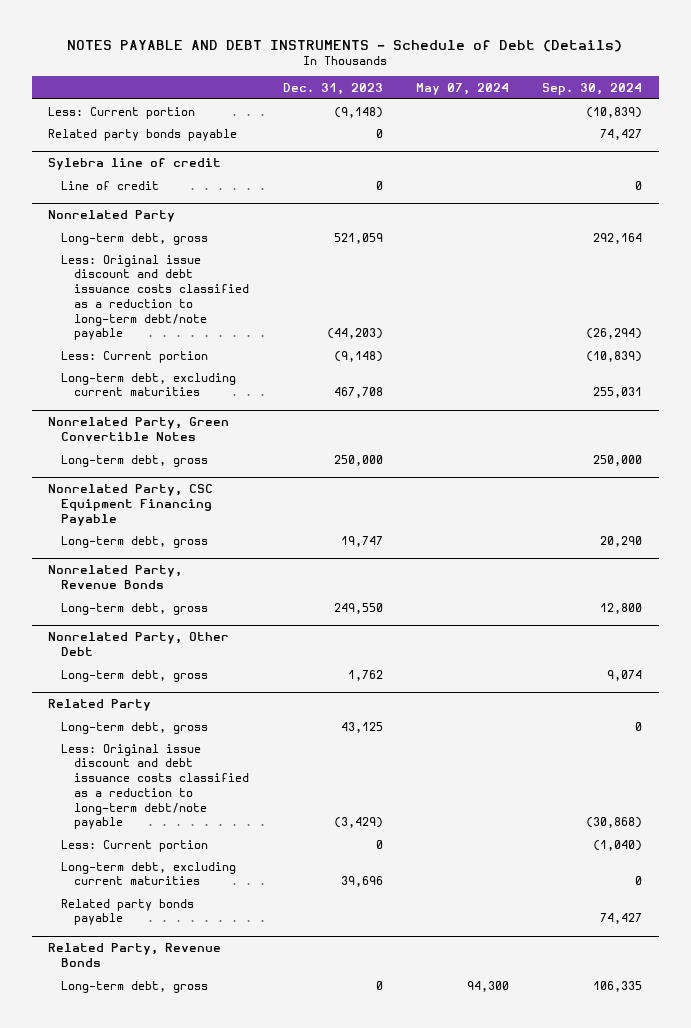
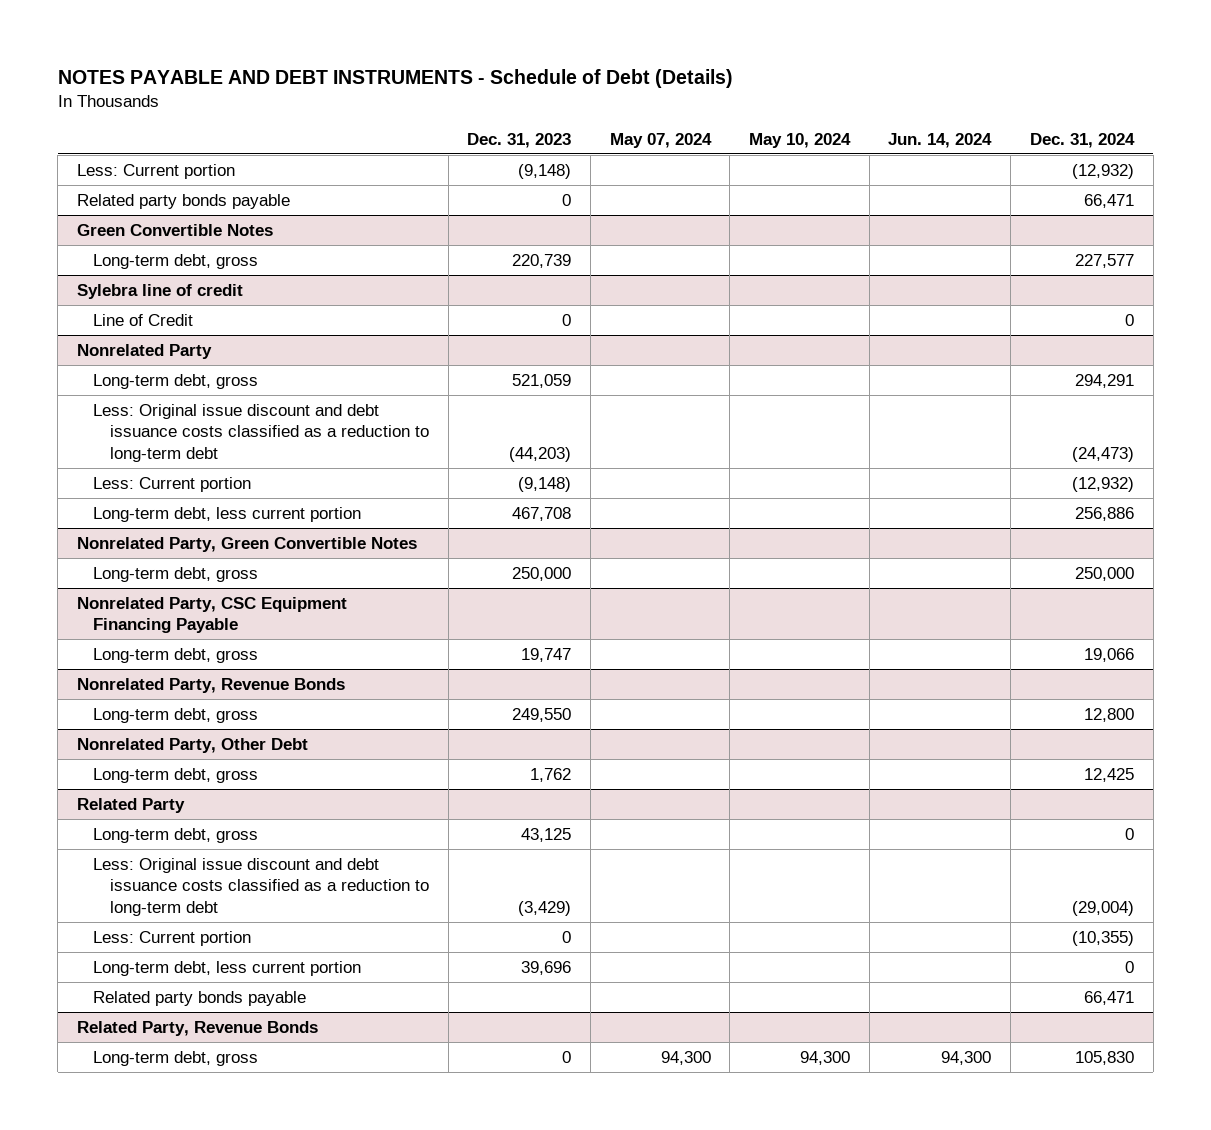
[542,82,643,95] Sep. 30, 2024 -> none
none -> [749,133,852,149] May 10, 2024
none -> [888,133,993,149] Jun. 14, 2024
none -> [1029,133,1135,149] Dec. 31, 2024
none -> [77,223,274,236] Green Convertible Notes
none -> [93,253,259,269] Long-term debt, gross
[61,180,160,190] Line of credit -> [93,313,194,326] Line of Credit
[61,254,250,341] Less: Original issue discount and debt issuance costs classified as a reduction to long-term debt/note payable -> [93,403,429,462] Less: Original issue discount and debt issuance costs classified as a reduction to long-term debt
[61,372,237,397] Long-term debt, excluding current maturities -> [93,506,362,522] Long-term debt, less current portion
[61,743,250,830] Less: Original issue discount and debt issuance costs classified as a reduction to long-term debt/note payable -> [93,857,429,916] Less: Original issue discount and debt issuance costs classified as a reduction to long-term debt
[61,861,237,886] Long-term debt, excluding current maturities -> [93,960,362,976] Long-term debt, less current portion

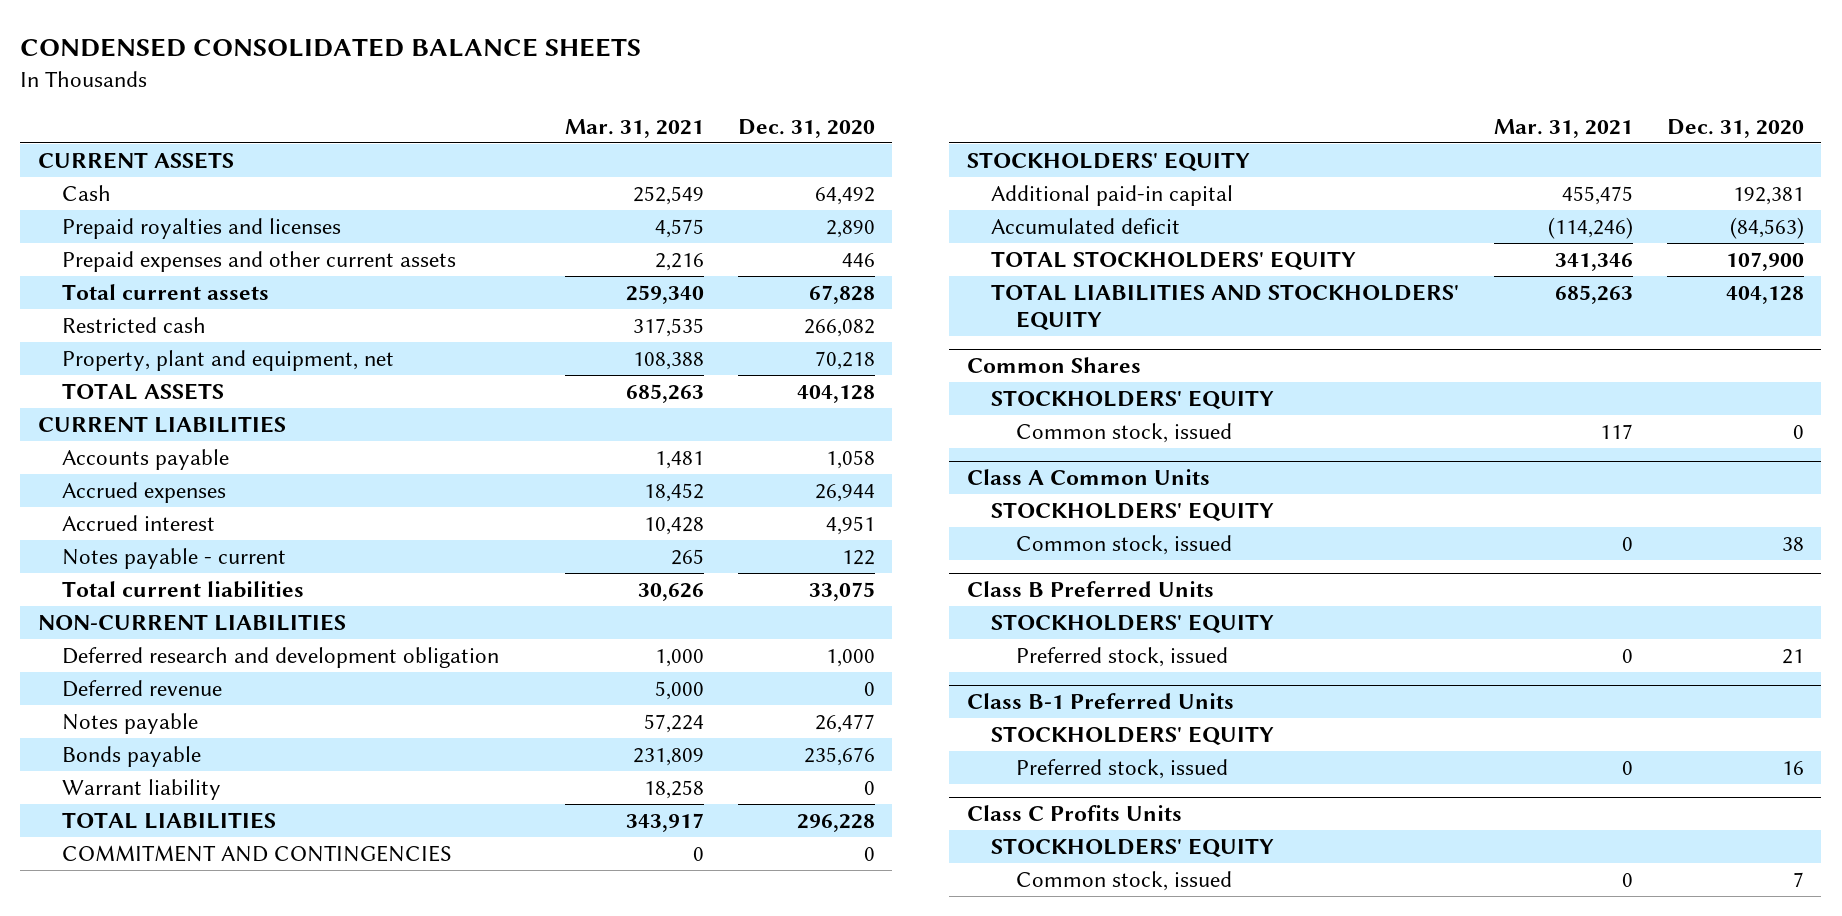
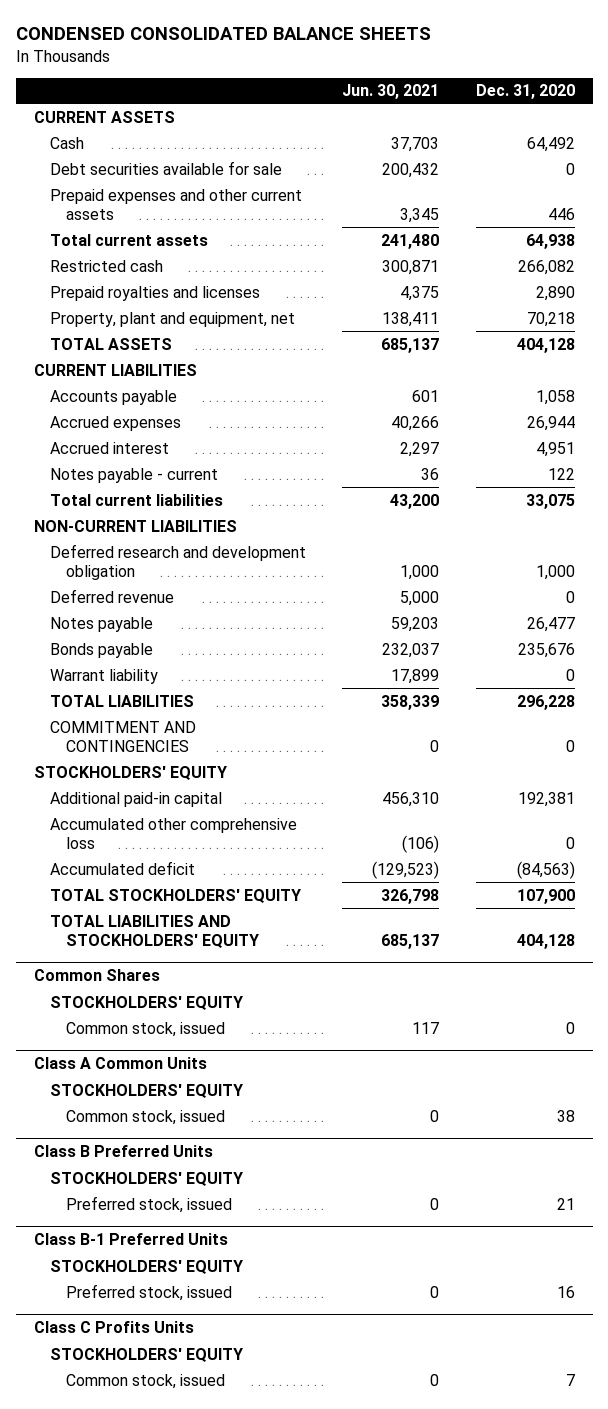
[564,118,704,138] Mar. 31, 2021 -> none
none -> [342,84,440,100] Jun. 30, 2021
none -> [49,160,282,175] Debt securities available for sale
[808,284,875,304] 67,828 -> [525,233,575,249] 64,938
[62,217,342,239] Prepaid royalties and licenses -> [49,285,260,301] Prepaid royalties and licenses
none -> [49,817,297,849] Accumulated other comprehensive loss

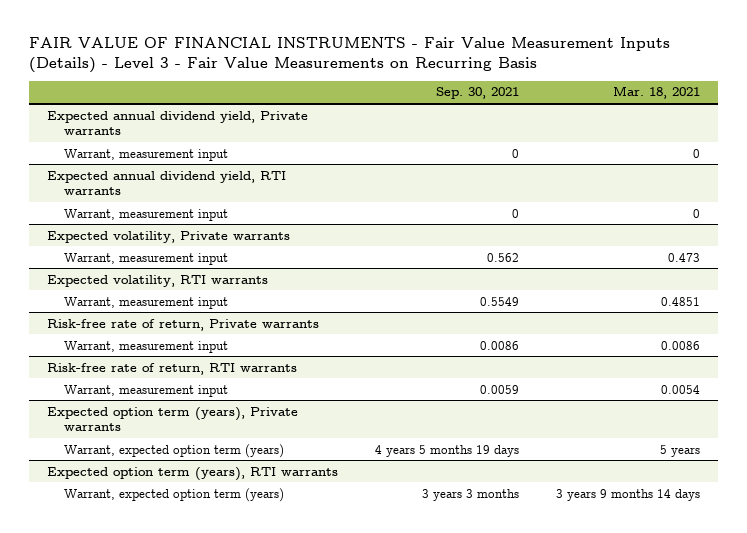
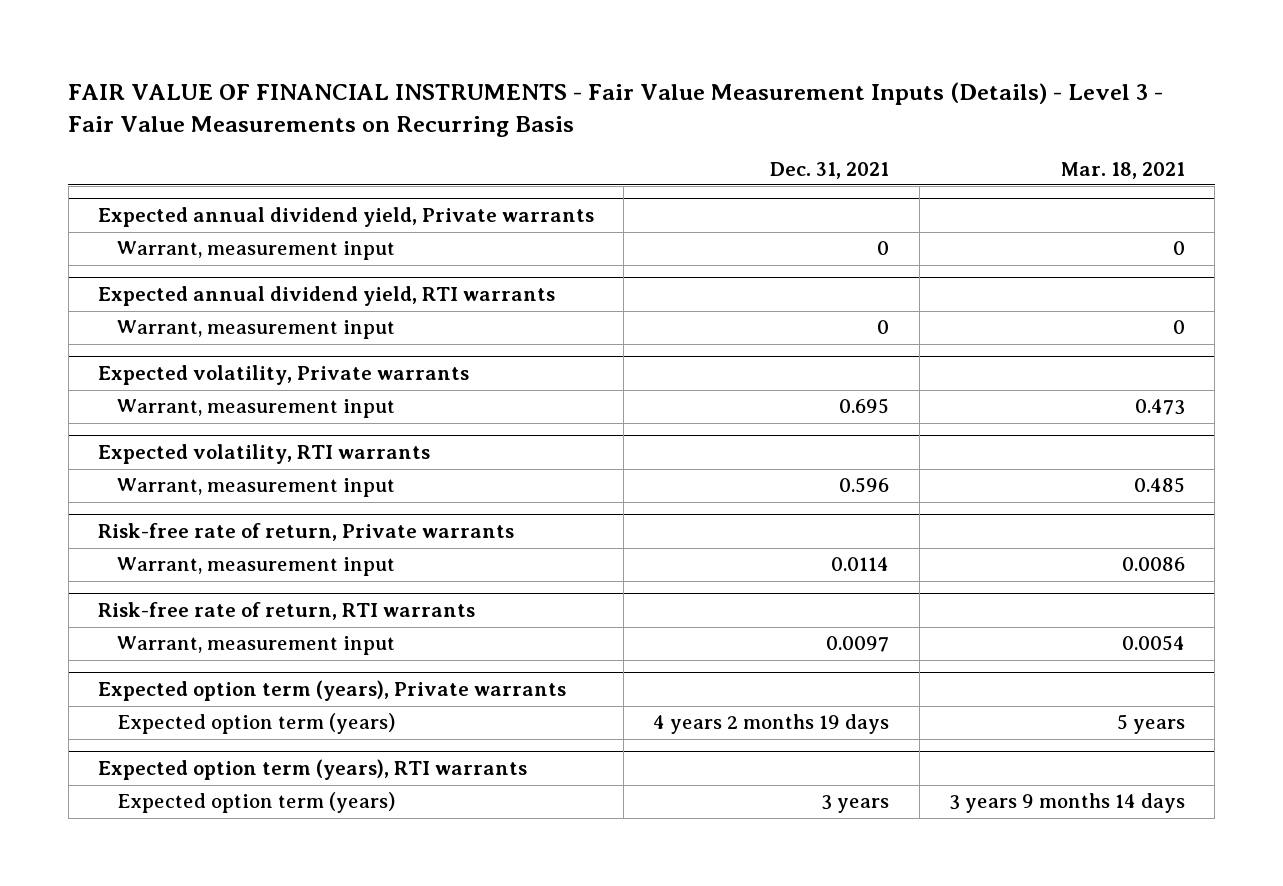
[435,87,519,100] Sep. 30, 2021 -> none
none -> [770,161,890,179] Dec. 31, 2021
[660,296,700,306] 0.4851 -> [1133,477,1185,494] 0.485
[63,443,284,458] Warrant, expected option term (years) -> [116,713,395,735] Expected option term (years)
[63,487,284,502] Warrant, expected option term (years) -> [116,792,395,814] Expected option term (years)

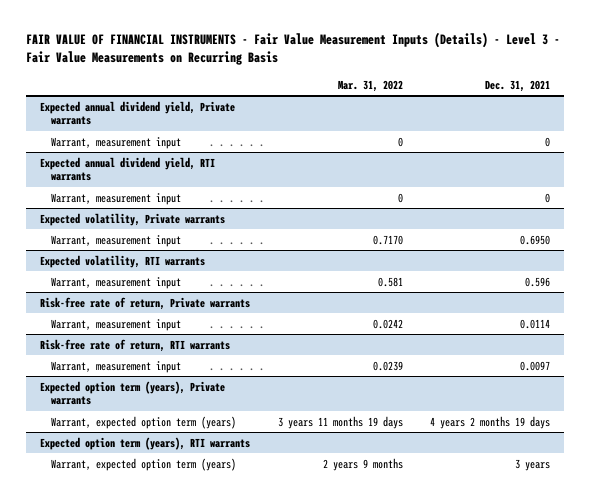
[1060,161,1185,179] Mar. 18, 2021 -> none
none -> [337,79,403,92] Mar. 31, 2022
[839,398,890,415] 0.695 -> [520,234,551,245] 0.6950
[116,713,395,735] Expected option term (years) -> [51,415,237,429] Warrant, expected option term (years)
[116,792,395,814] Expected option term (years) -> [51,457,237,471] Warrant, expected option term (years)

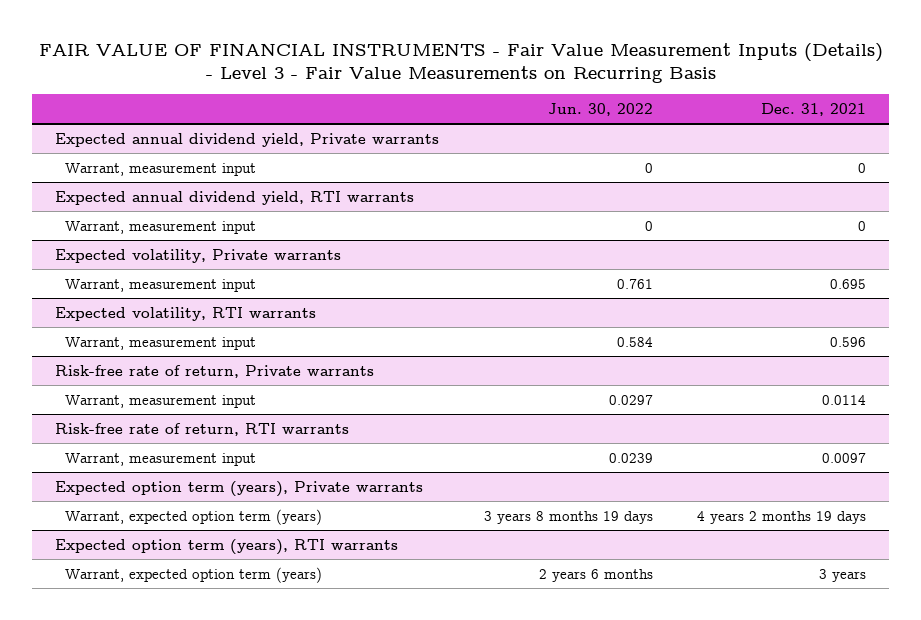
[337,79,403,92] Mar. 31, 2022 -> none
none -> [547,103,653,117] Jun. 30, 2022
[520,234,551,245] 0.6950 -> [830,278,867,289] 0.695

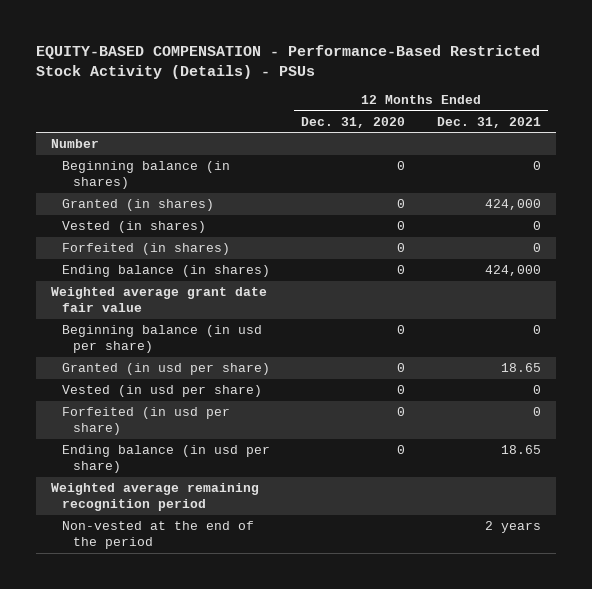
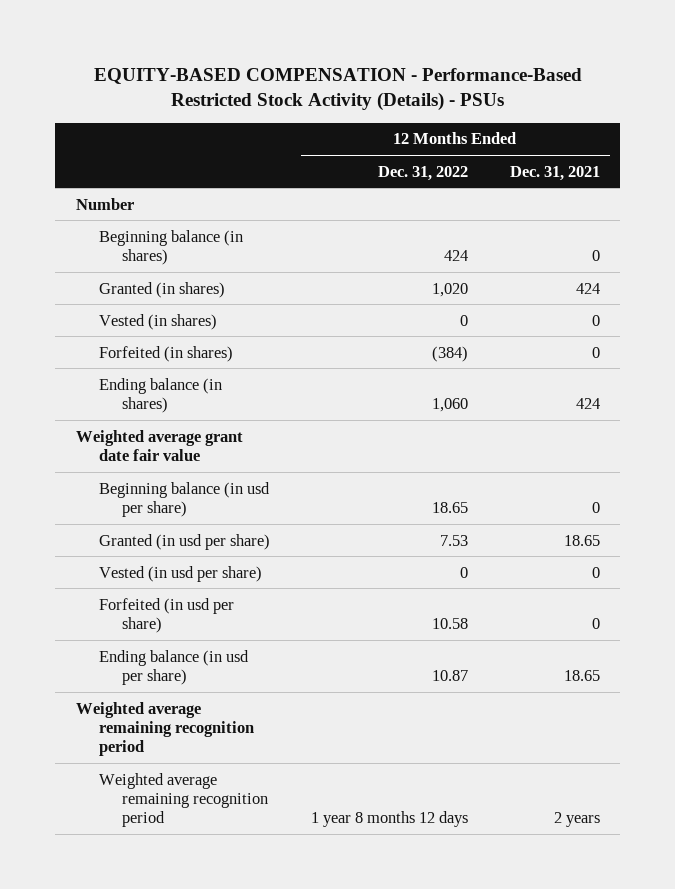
[301,116,406,128] Dec. 31, 2020 -> none
none -> [378,165,469,181] Dec. 31, 2022
[484,199,541,211] 424,000 -> [575,282,600,294] 424
[484,265,541,277] 424,000 -> [575,397,600,409] 424
[62,521,255,550] Non-vested at the end of the period -> [98,772,268,828] Weighted average remaining recognition period

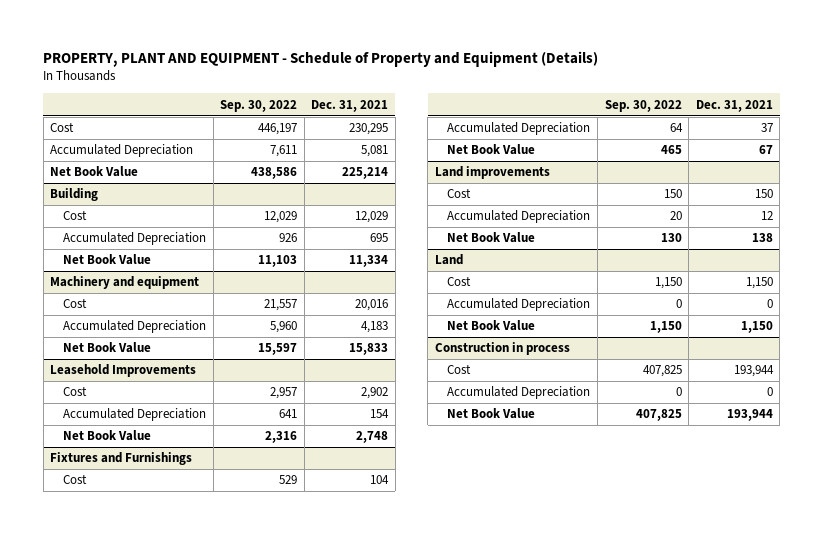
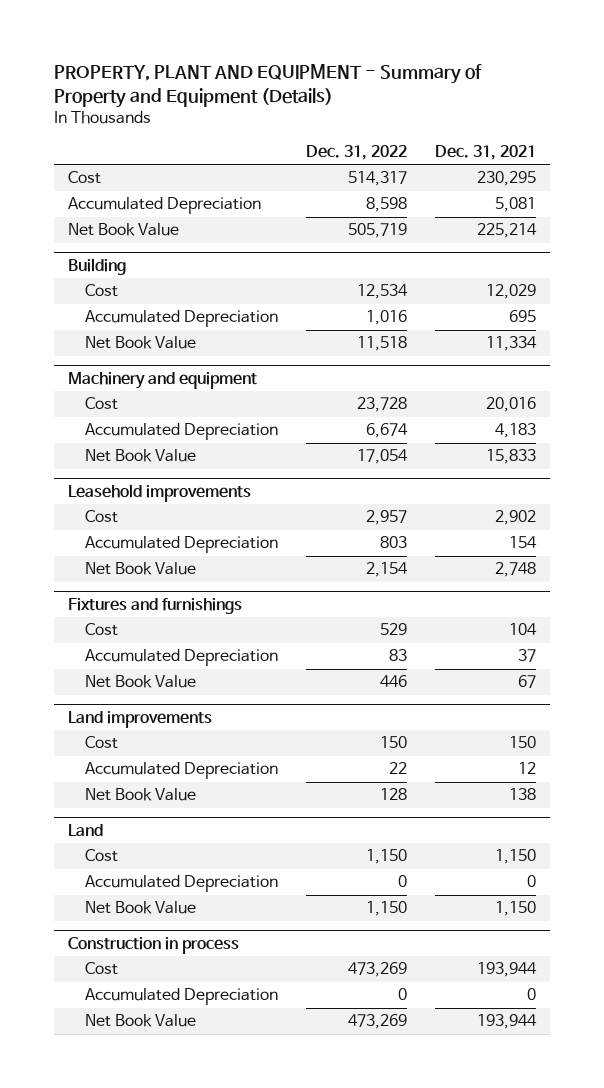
[43,51,599,68] PROPERTY, PLANT AND EQUIPMENT - Schedule of Property and Equipment (Details) -> [54,64,483,109] PROPERTY, PLANT AND EQUIPMENT - Summary of Property and Equipment (Details)
[220,99,298,112] Sep. 30, 2022 -> none
none -> [305,144,407,160] Dec. 31, 2022
[50,364,197,378] Leasehold Improvements -> [67,483,251,502] Leasehold improvements
[50,452,193,466] Fixtures and Furnishings -> [67,597,242,614] Fixtures and furnishings

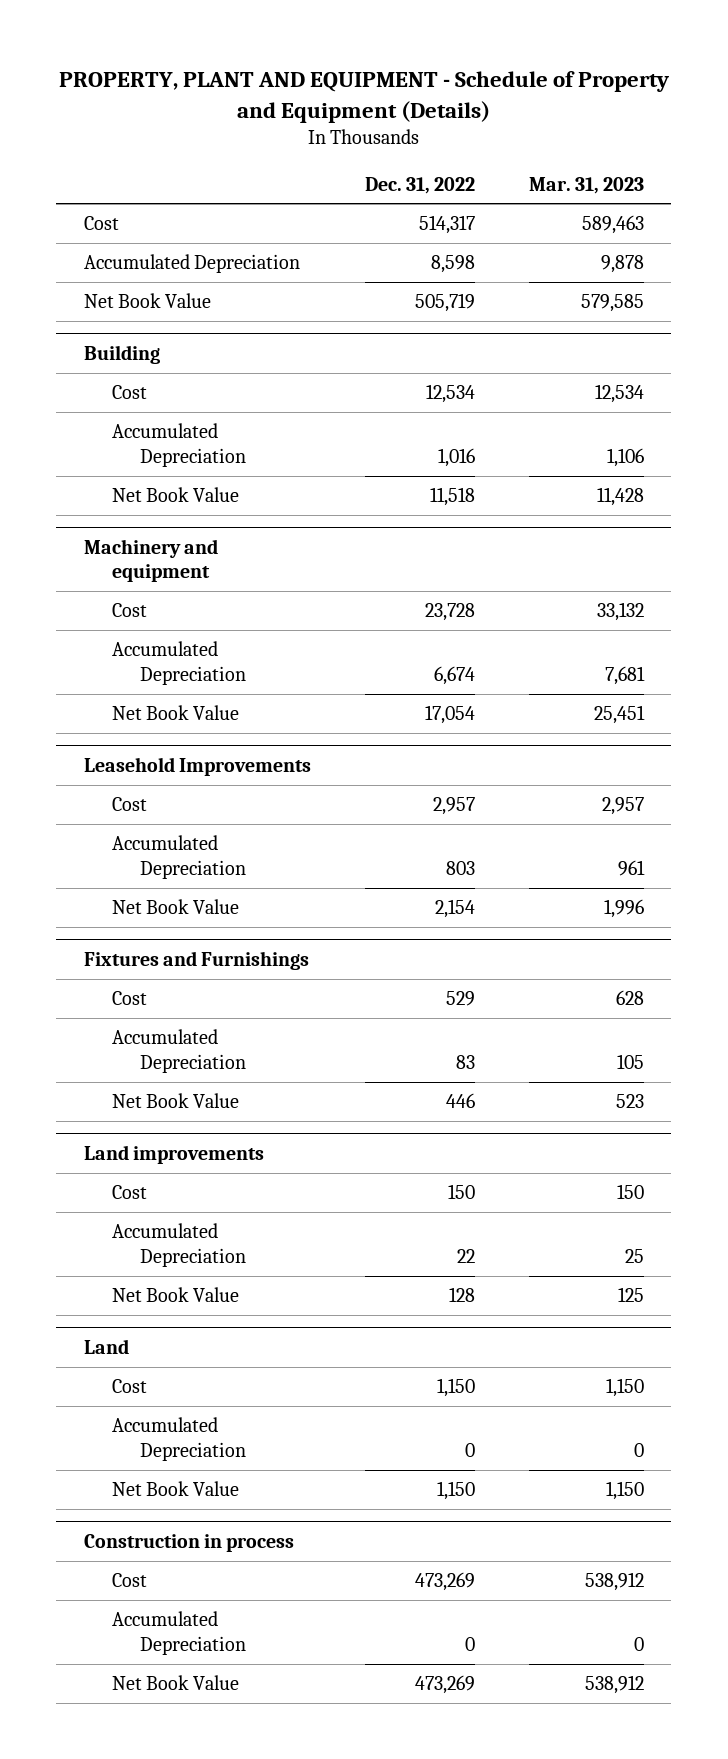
[54,64,483,109] PROPERTY, PLANT AND EQUIPMENT - Summary of Property and Equipment (Details) -> [58,71,669,123] PROPERTY, PLANT AND EQUIPMENT - Schedule of Property and Equipment (Details)
[434,144,536,160] Dec. 31, 2021 -> none
none -> [529,176,645,194] Mar. 31, 2023
[67,483,251,502] Leasehold improvements -> [83,756,311,776] Leasehold Improvements
[67,597,242,614] Fixtures and furnishings -> [83,950,309,970] Fixtures and Furnishings

